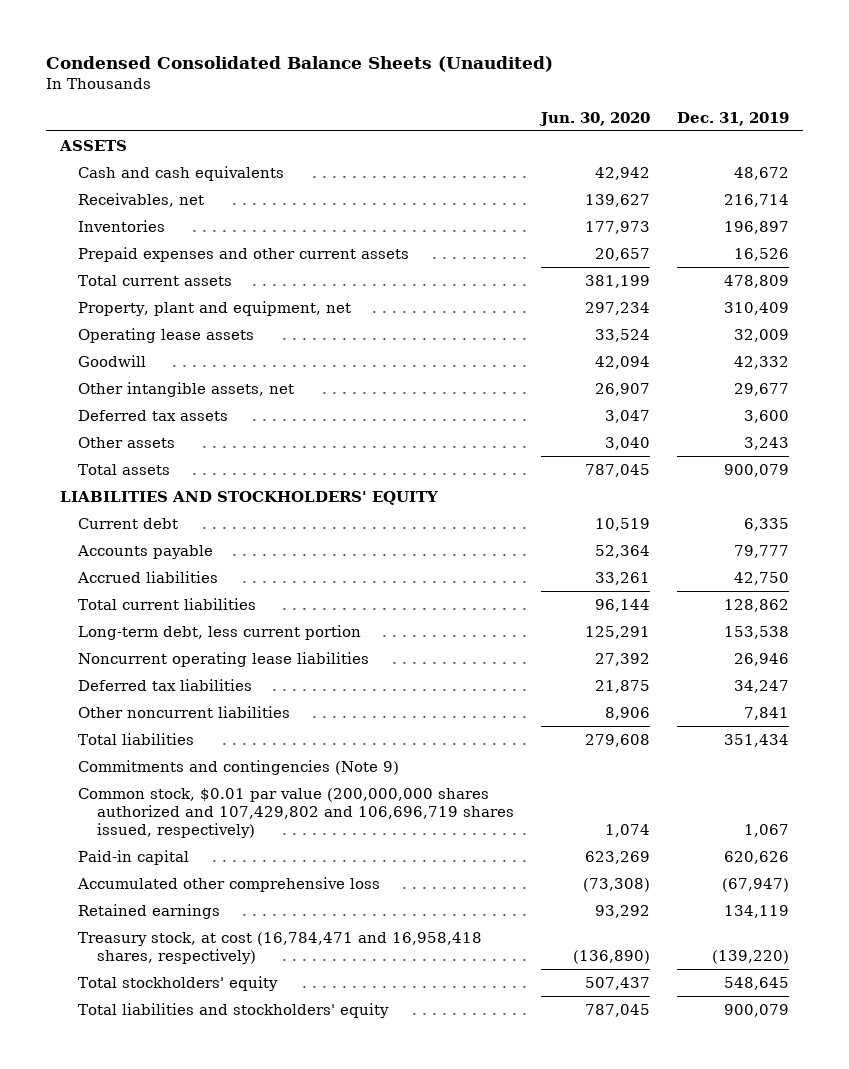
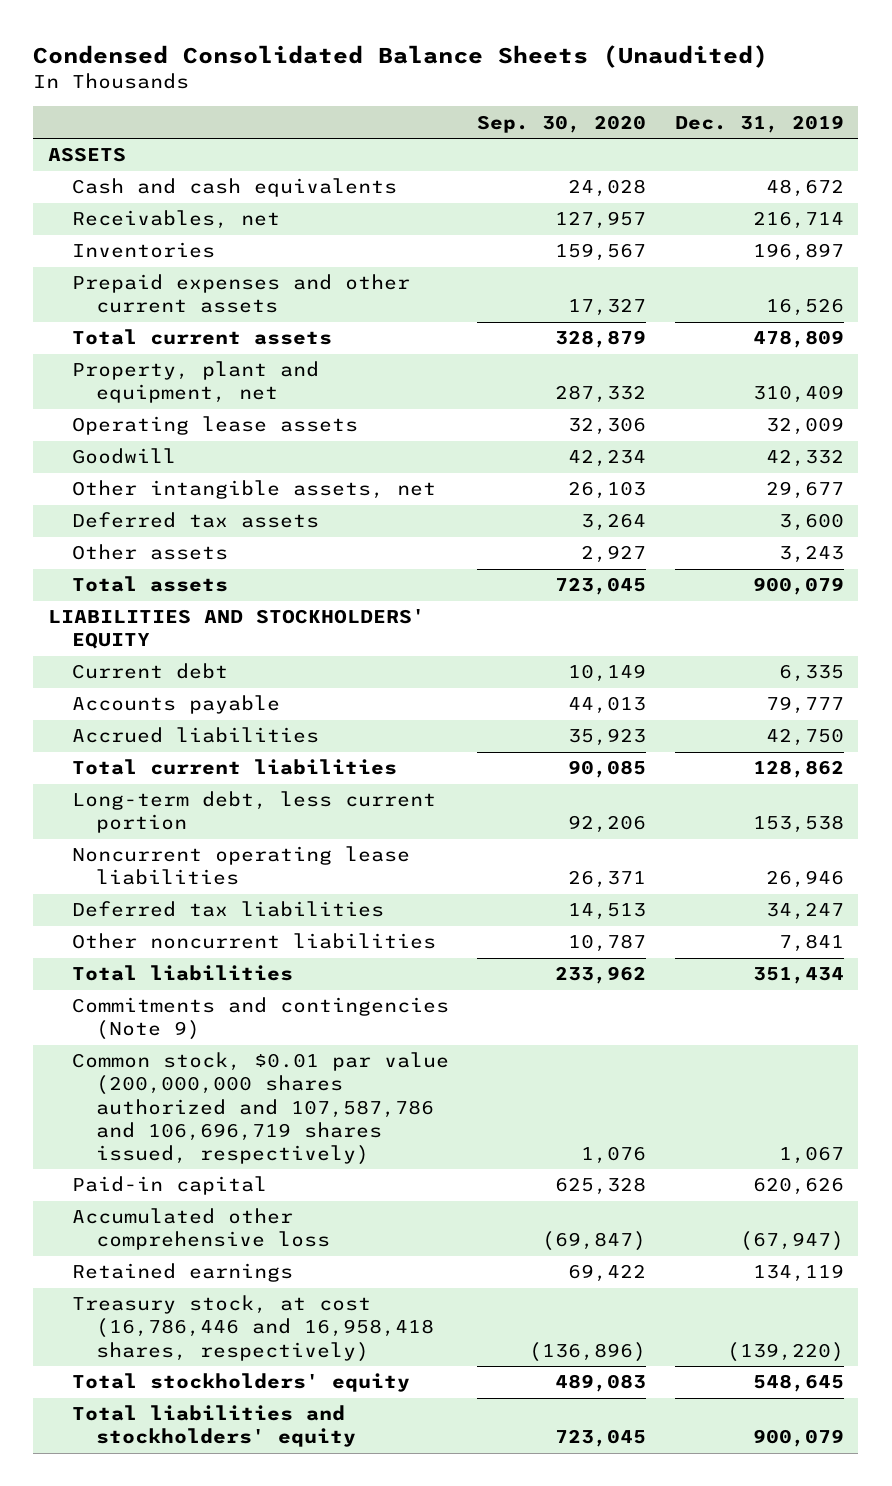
[538,111,650,126] Jun. 30, 2020 -> none
none -> [477,114,647,133] Sep. 30, 2020
[78,787,514,839] Common stock, $0.01 par value (200,000,000 shares authorized and 107,429,802 and 106,696,719 shares issued, respectively) -> [71,1052,449,1165] Common stock, $0.01 par value (200,000,000 shares authorized and 107,587,786 and 106,696,719 shares issued, respectively)
[78,931,483,965] Treasury stock, at cost (16,784,471 and 16,958,418 shares, respectively) -> [71,1295,434,1362] Treasury stock, at cost (16,786,446 and 16,958,418 shares, respectively)

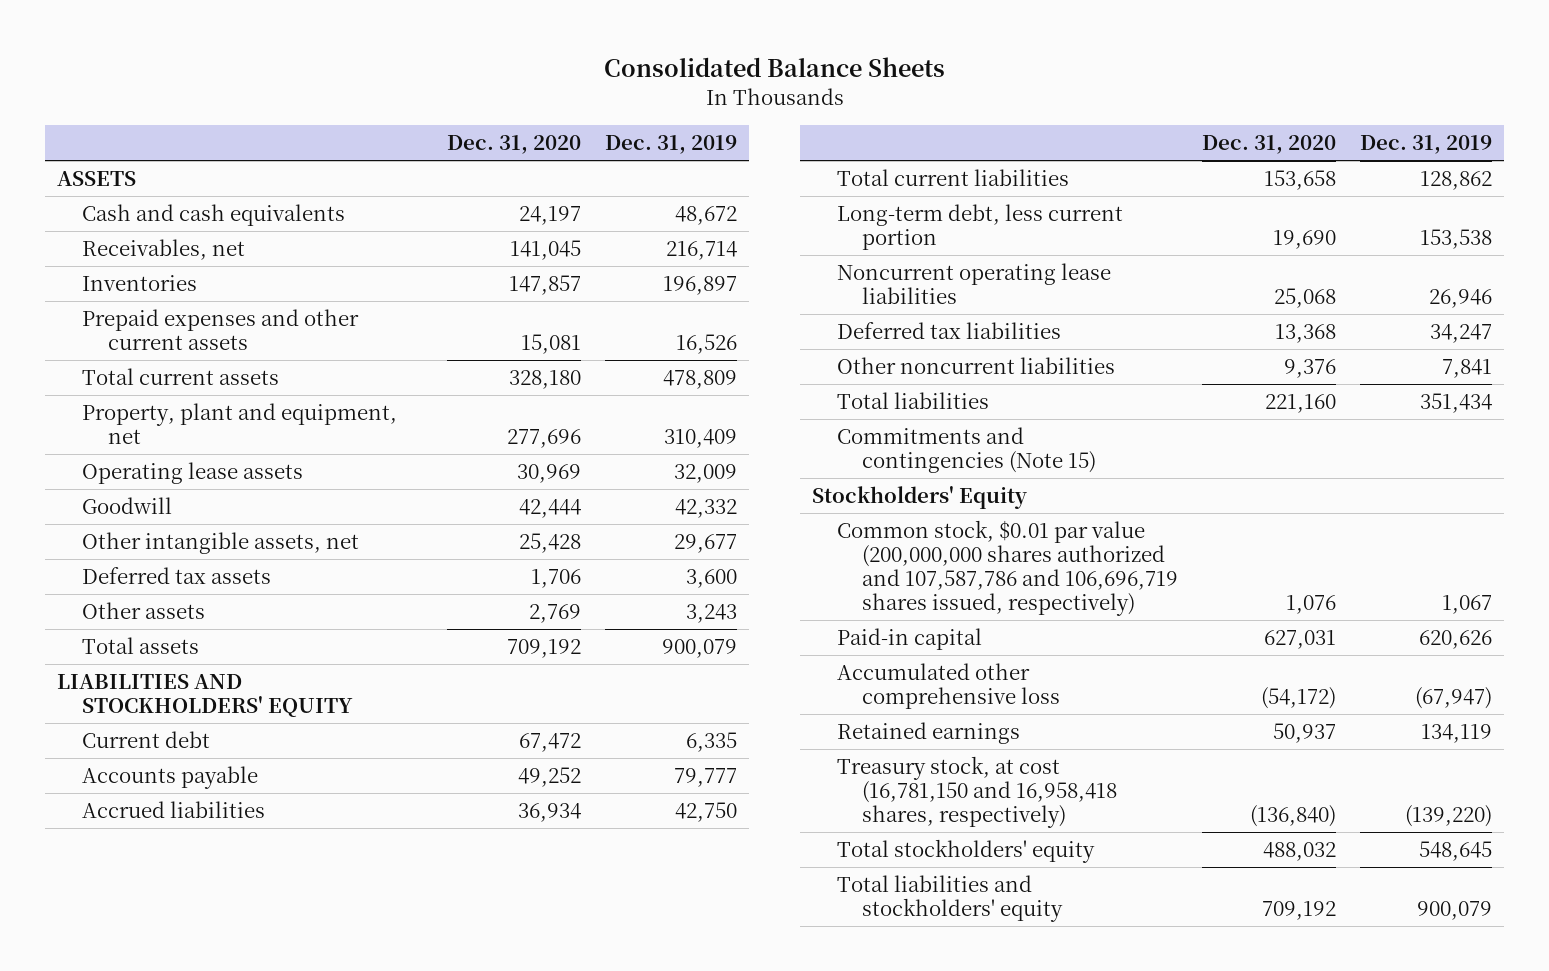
[33,44,769,68] Condensed Consolidated Balance Sheets (Unaudited) -> [603,57,945,78] Consolidated Balance Sheets
[477,114,647,133] Sep. 30, 2020 -> none
none -> [447,135,582,155] Dec. 31, 2020
[71,997,449,1041] Commitments and contingencies (Note 9) -> [837,427,1097,474] Commitments and contingencies (Note 15)
none -> [812,486,1028,510] Stockholders' Equity
[71,1295,434,1362] Treasury stock, at cost (16,786,446 and 16,958,418 shares, respectively) -> [837,756,1118,829] Treasury stock, at cost (16,781,150 and 16,958,418 shares, respectively)

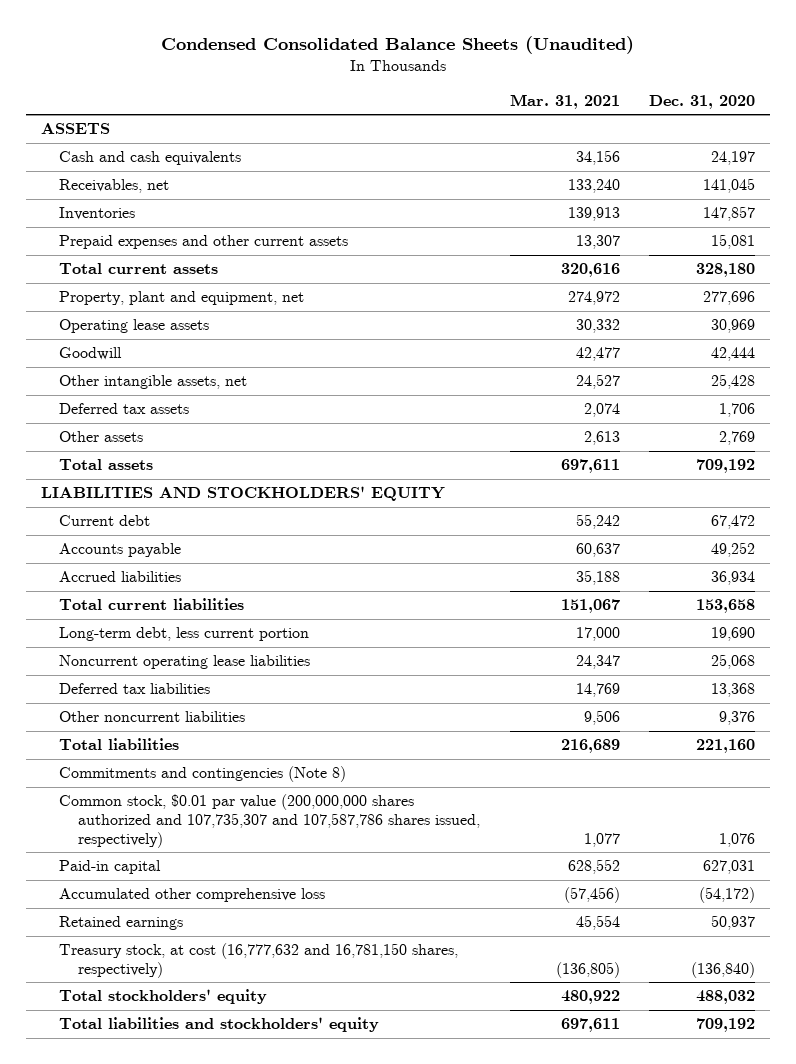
[603,57,945,78] Consolidated Balance Sheets -> [160,36,634,55] Condensed Consolidated Balance Sheets (Unaudited)
[605,135,738,155] Dec. 31, 2019 -> none
none -> [509,93,620,109] Mar. 31, 2021
[812,486,1028,510] Stockholders' Equity -> none
[837,427,1097,474] Commitments and contingencies (Note 15) -> [59,766,347,783] Commitments and contingencies (Note 8)
[837,520,1179,617] Common stock, $0.01 par value (200,000,000 shares authorized and 107,587,786 and 106,696,719 shares issued, respectively) -> [59,794,481,848] Common stock, $0.01 par value (200,000,000 shares authorized and 107,735,307 and 107,587,786 shares issued, respectively)
[837,756,1118,829] Treasury stock, at cost (16,781,150 and 16,958,418 shares, respectively) -> [59,943,459,978] Treasury stock, at cost (16,777,632 and 16,781,150 shares, respectively)

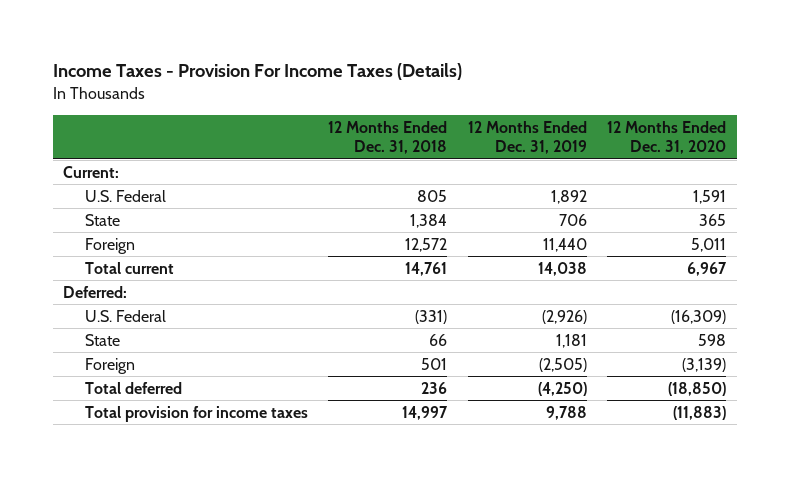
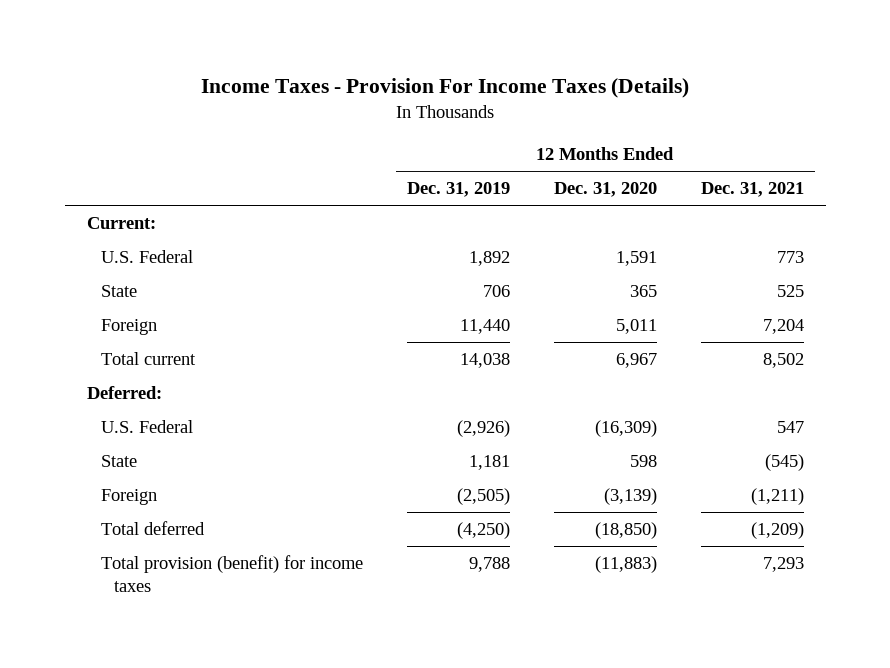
[328,120,448,155] 12 Months Ended Dec. 31, 2018 -> none
none -> [700,182,804,198] Dec. 31, 2021
[84,405,308,422] Total provision for income taxes -> [100,555,363,592] Total provision (benefit) for income taxes

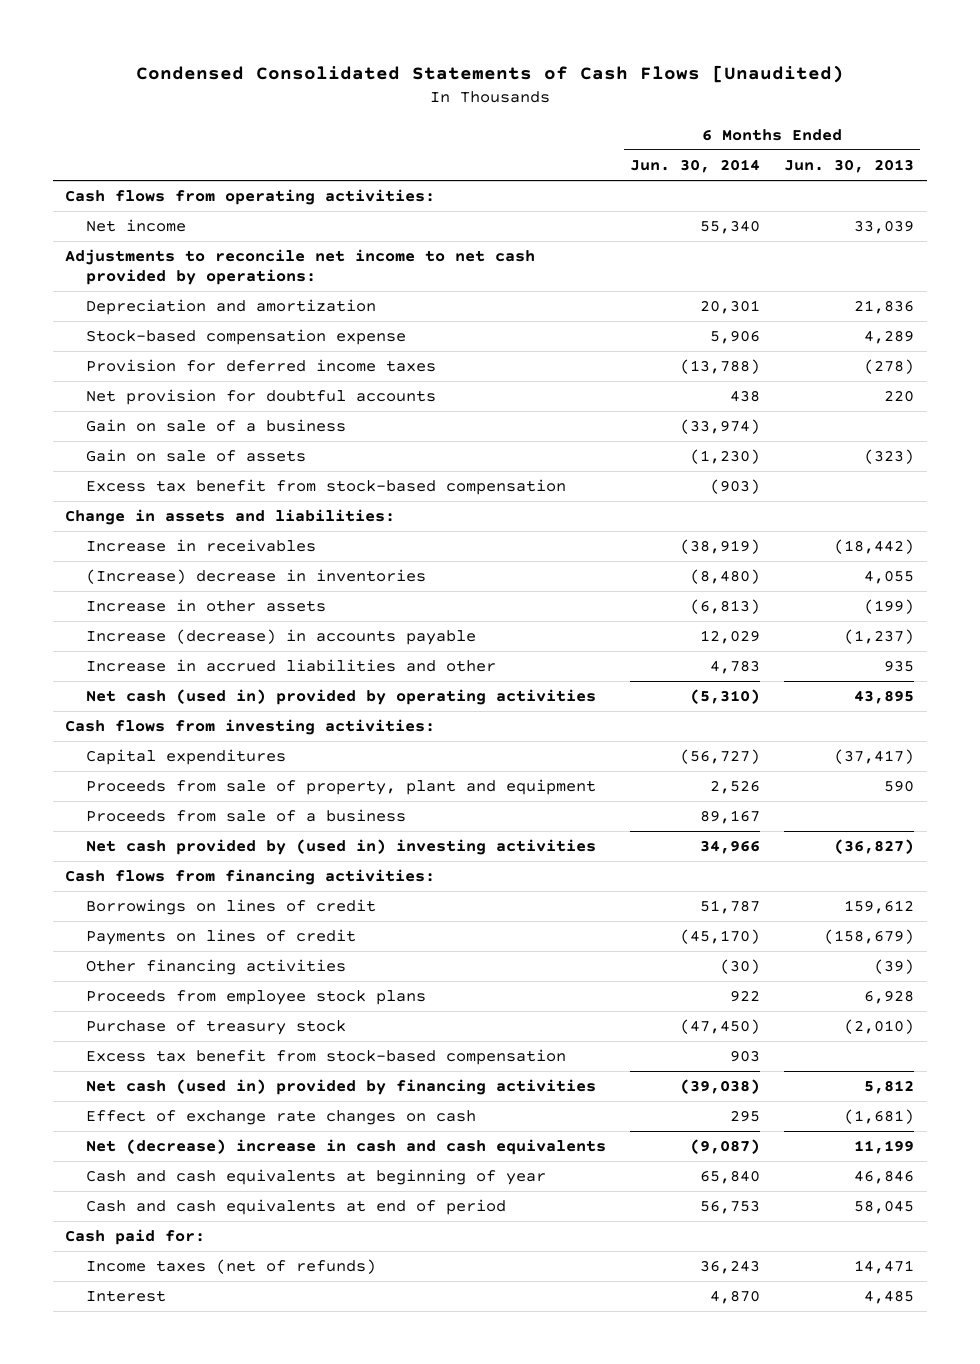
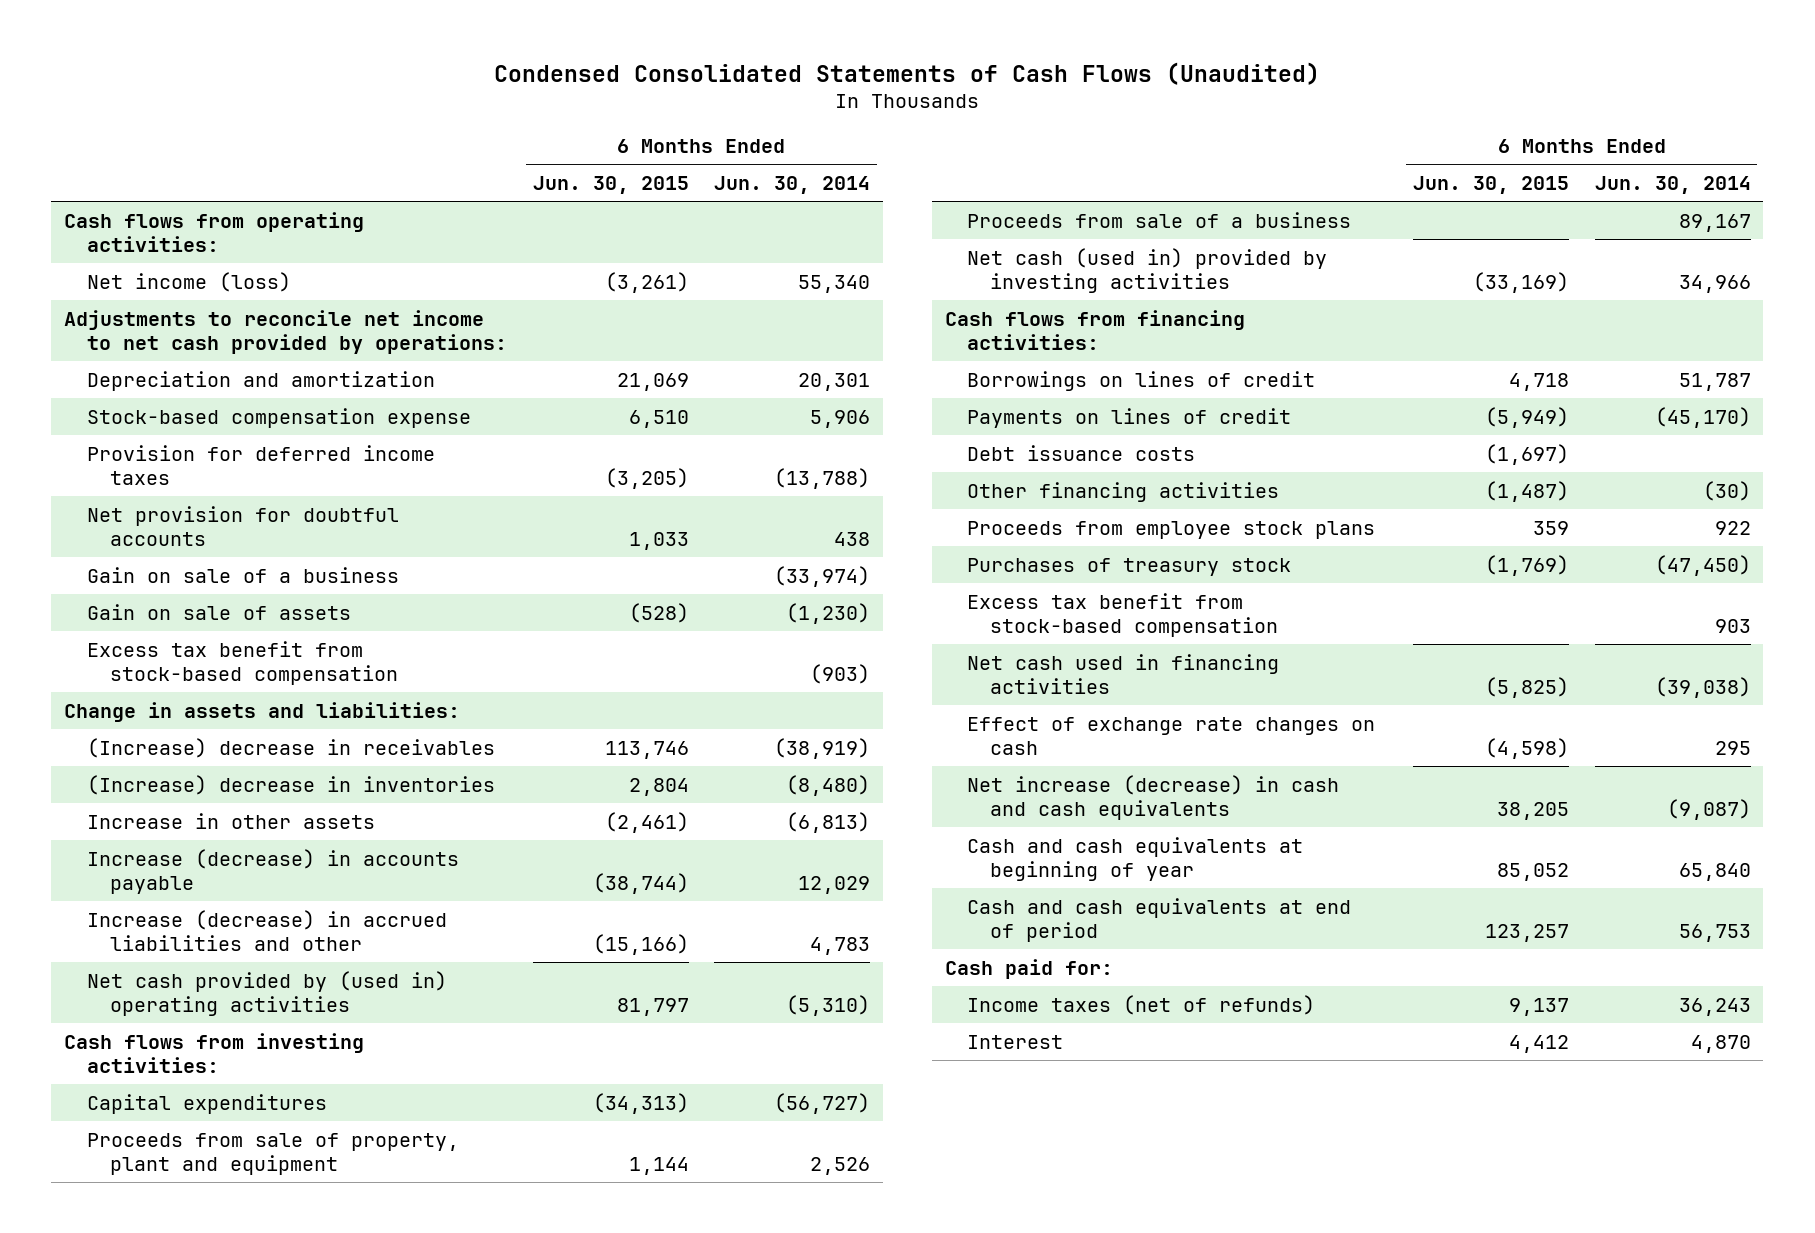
[135,65,844,84] Condensed Consolidated Statements of Cash Flows [Unaudited) -> [494,61,1321,85] Condensed Consolidated Statements of Cash Flows (Unaudited)
[784,158,915,173] Jun. 30, 2013 -> none
none -> [532,175,689,194] Jun. 30, 2015
[85,219,186,233] Net income -> [86,271,291,292] Net income (loss)
[85,539,316,553] Increase in receivables -> [86,737,495,758] (Increase) decrease in receivables
[85,659,496,673] Increase in accrued liabilities and other -> [86,909,447,951] Increase (decrease) in accrued liabilities and other
[85,689,596,706] Net cash (used in) provided by operating activities -> [86,970,447,1016] Net cash provided by (used in) operating activities
[85,839,596,856] Net cash provided by (used in) investing activities -> [967,247,1328,293] Net cash (used in) provided by investing activities
none -> [967,444,1196,461] Debt issuance costs
[85,1020,346,1036] Purchase of treasury stock -> [967,557,1292,576] Purchases of treasury stock
[85,1079,596,1096] Net cash (used in) provided by financing activities -> [967,653,1280,694] Net cash used in financing activities
[85,1139,606,1156] Net (decrease) increase in cash and cash equivalents -> [967,774,1340,820] Net increase (decrease) in cash and cash equivalents

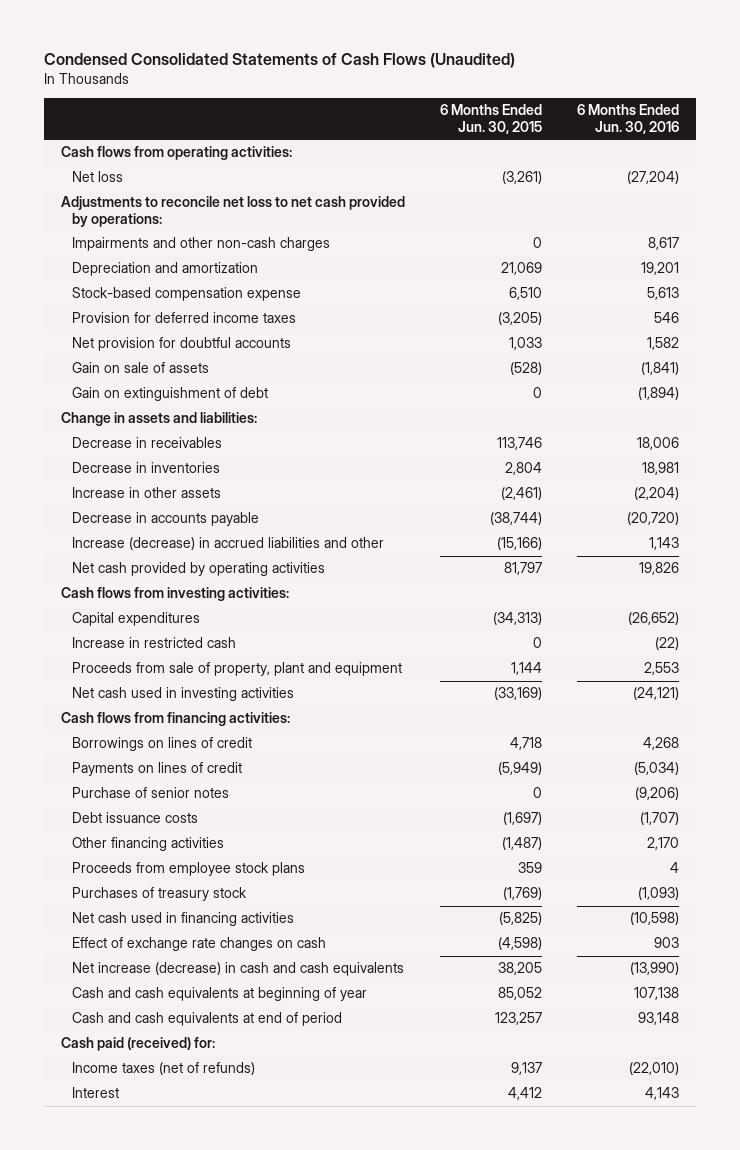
[714,175,871,194] Jun. 30, 2014 -> none
none -> [576,104,679,134] 6 Months Ended Jun. 30, 2016
[86,271,291,292] Net income (loss) -> [72,171,124,183] Net loss
[64,309,507,354] Adjustments to reconcile net income to net cash provided by operations: -> [61,196,406,227] Adjustments to reconcile net loss to net cash provided by operations:
none -> [72,237,331,252] Impairments and other non-cash charges
[86,566,399,583] Gain on sale of a business -> none
[86,640,398,685] Excess tax benefit from stock-based compensation -> none
none -> [72,387,269,402] Gain on extinguishment of debt
[86,737,495,758] (Increase) decrease in receivables -> [72,437,223,449] Decrease in receivables
[86,774,495,795] (Increase) decrease in inventories -> [72,462,221,474] Decrease in inventories
[86,848,459,894] Increase (decrease) in accounts payable -> [72,512,260,527] Decrease in accounts payable
[86,970,447,1016] Net cash provided by (used in) operating activities -> [72,562,326,577] Net cash provided by operating activities
none -> [72,637,237,649] Increase in restricted cash
[967,211,1352,228] Proceeds from sale of a business -> none
[967,247,1328,293] Net cash (used in) provided by investing activities -> [72,687,295,702] Net cash used in investing activities
none -> [72,787,230,799] Purchase of senior notes
[967,592,1278,637] Excess tax benefit from stock-based compensation -> none
[944,958,1113,979] Cash paid for: -> [61,1037,216,1052] Cash paid (received) for:

